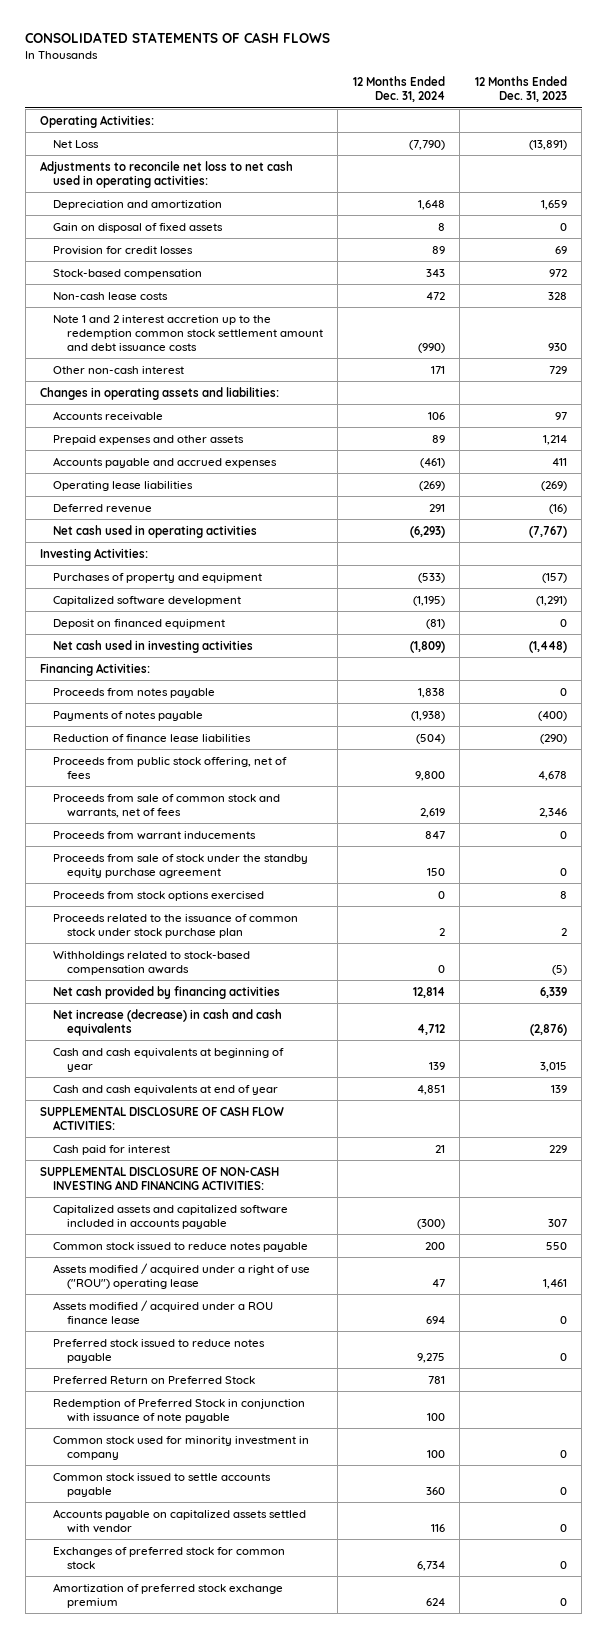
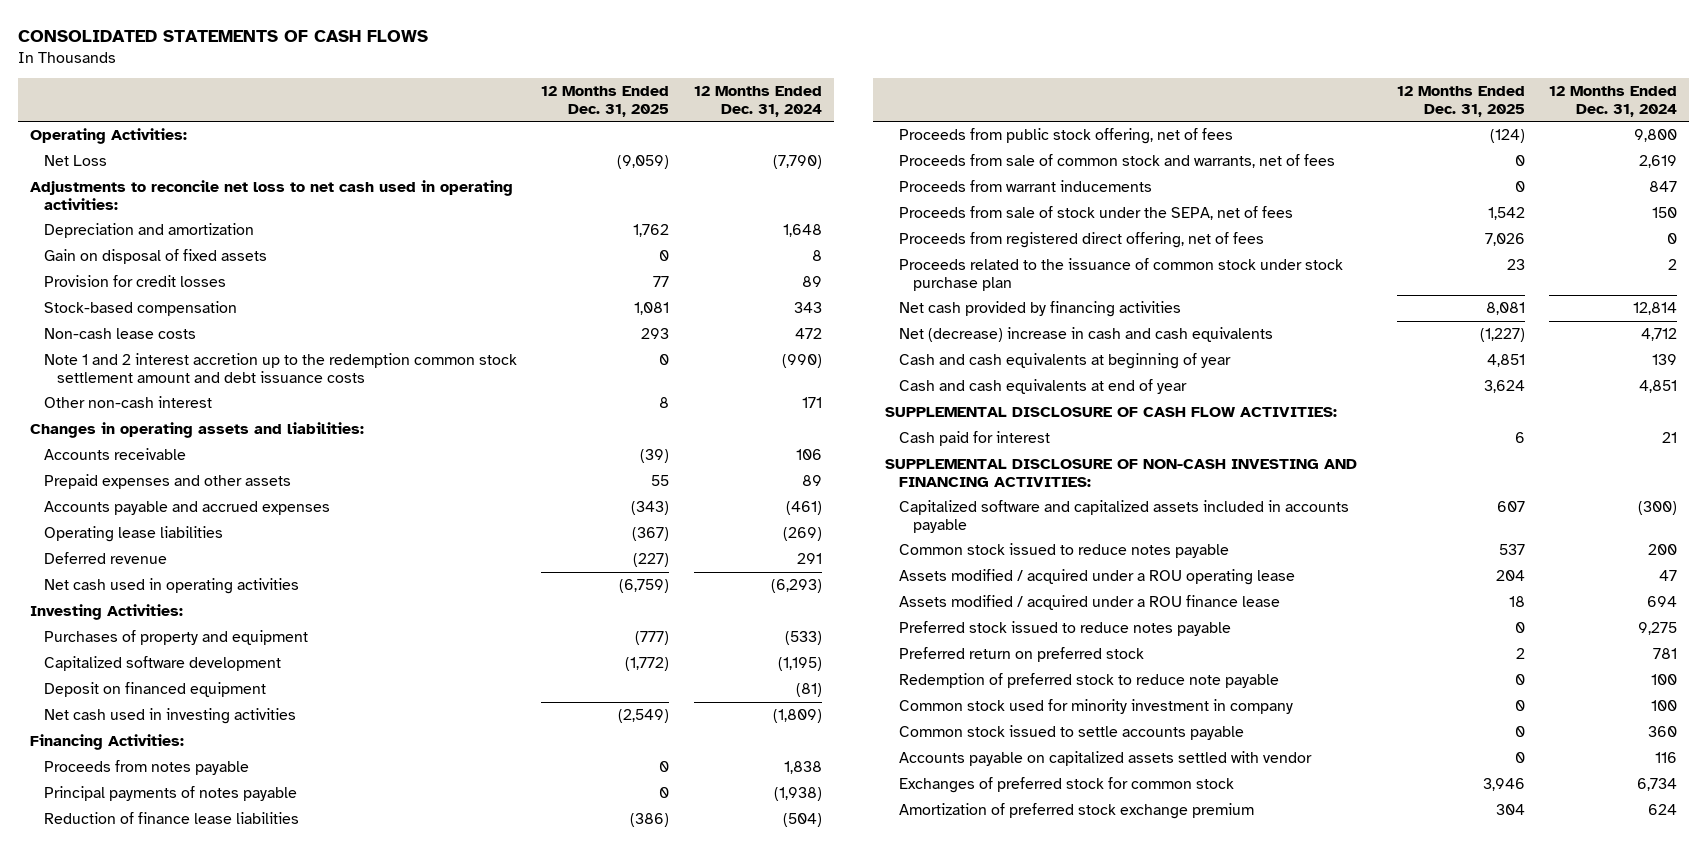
[474,76,567,103] 12 Months Ended Dec. 31, 2023 -> none
none -> [541,85,670,117] 12 Months Ended Dec. 31, 2025
[53,710,204,721] Payments of notes payable -> [43,786,297,802] Principal payments of notes payable
[53,890,265,901] Proceeds from stock options exercised -> none
[53,853,309,878] Proceeds from sale of stock under the standby equity purchase agreement -> [898,206,1293,221] Proceeds from sale of stock under the SEPA, net of fees
none -> [898,232,1264,249] Proceeds from registered direct offering, net of fees
[53,950,251,975] Withholdings related to stock-based compensation awards -> none
[53,1008,283,1036] Net increase (decrease) in cash and cash equivalents -> [898,327,1273,343] Net (decrease) increase in cash and cash equivalents
[53,1204,289,1229] Capitalized assets and capitalized software included in accounts payable -> [898,500,1349,533] Capitalized software and capitalized assets included in accounts payable
[53,1262,311,1289] Assets modified / acquired under a right of use ("ROU") operating lease -> [898,569,1295,586] Assets modified / acquired under a ROU operating lease
[53,1375,256,1384] Preferred Return on Preferred Stock -> [898,647,1144,663] Preferred return on preferred stock
[53,1398,306,1423] Redemption of Preferred Stock in conjunction with issuance of note payable -> [898,673,1279,689] Redemption of preferred stock to reduce note payable

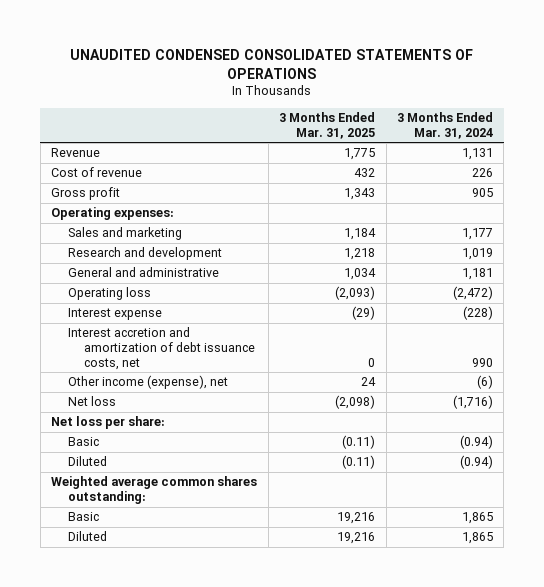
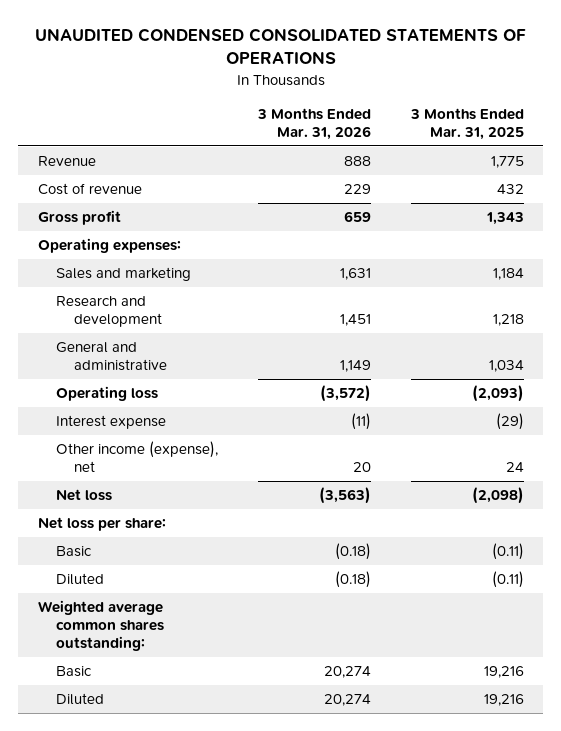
[397,112,494,139] 3 Months Ended Mar. 31, 2024 -> none
none -> [256,107,371,140] 3 Months Ended Mar. 31, 2026
[67,327,255,370] Interest accretion and amortization of debt issuance costs, net -> none

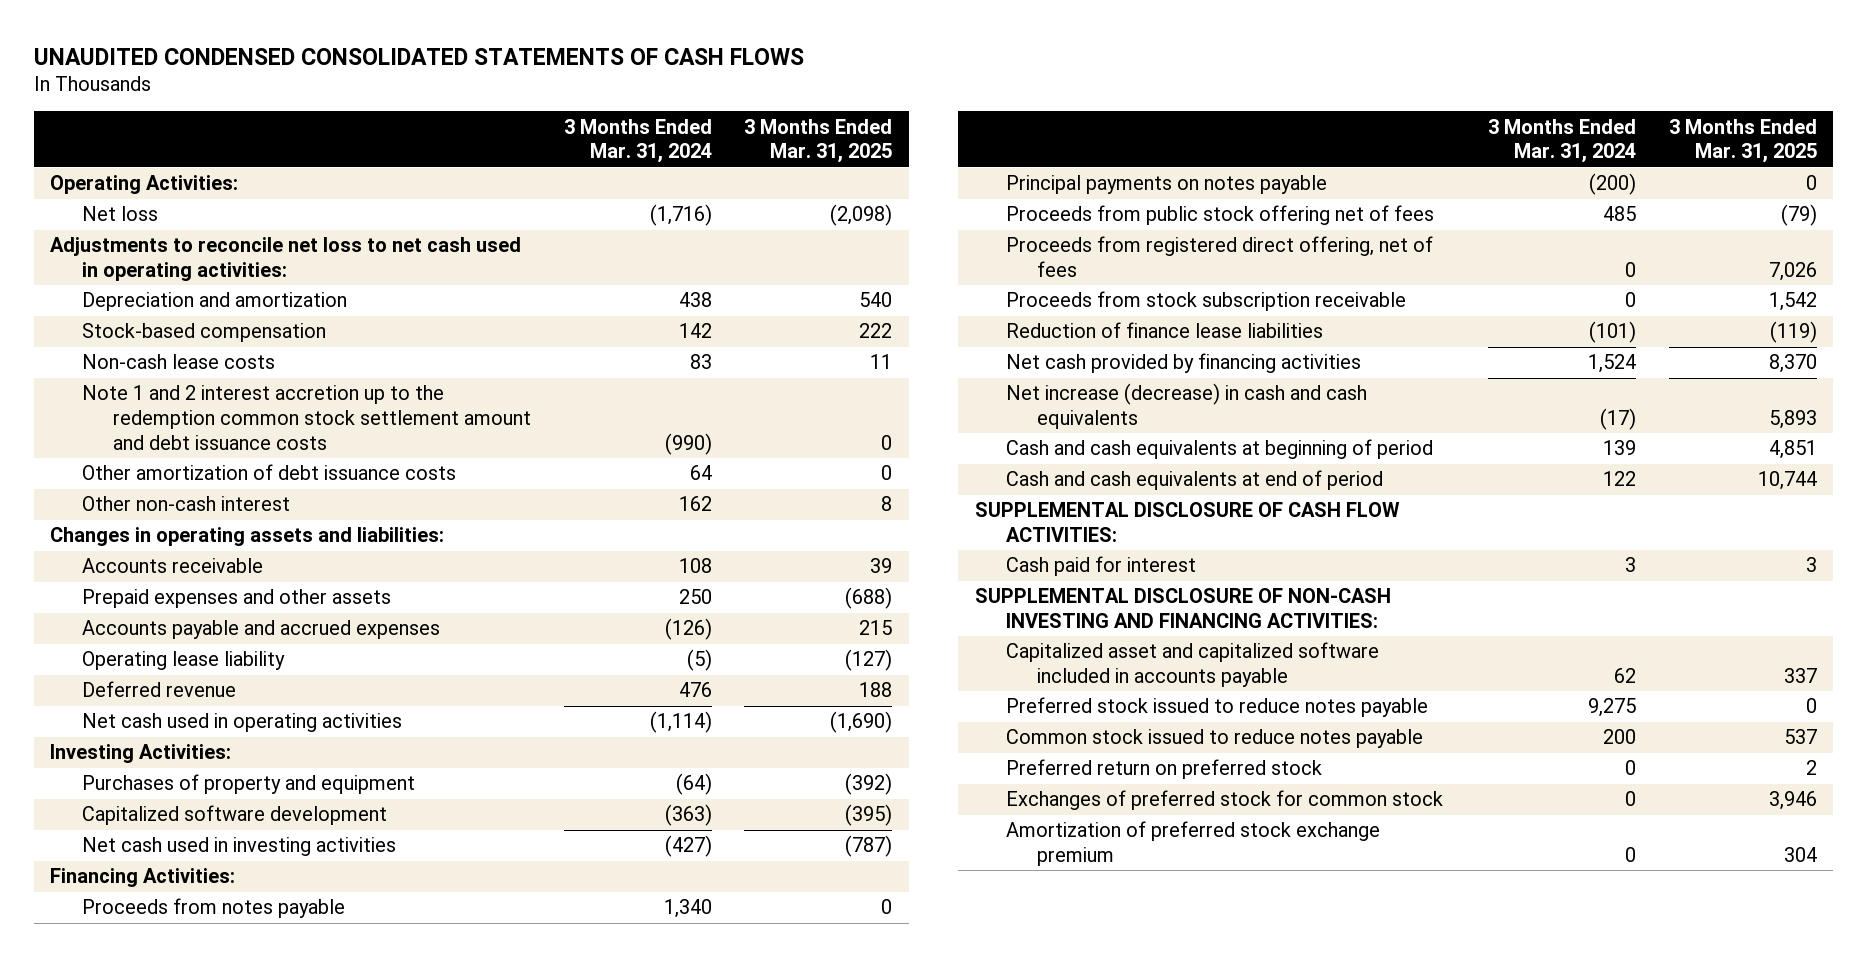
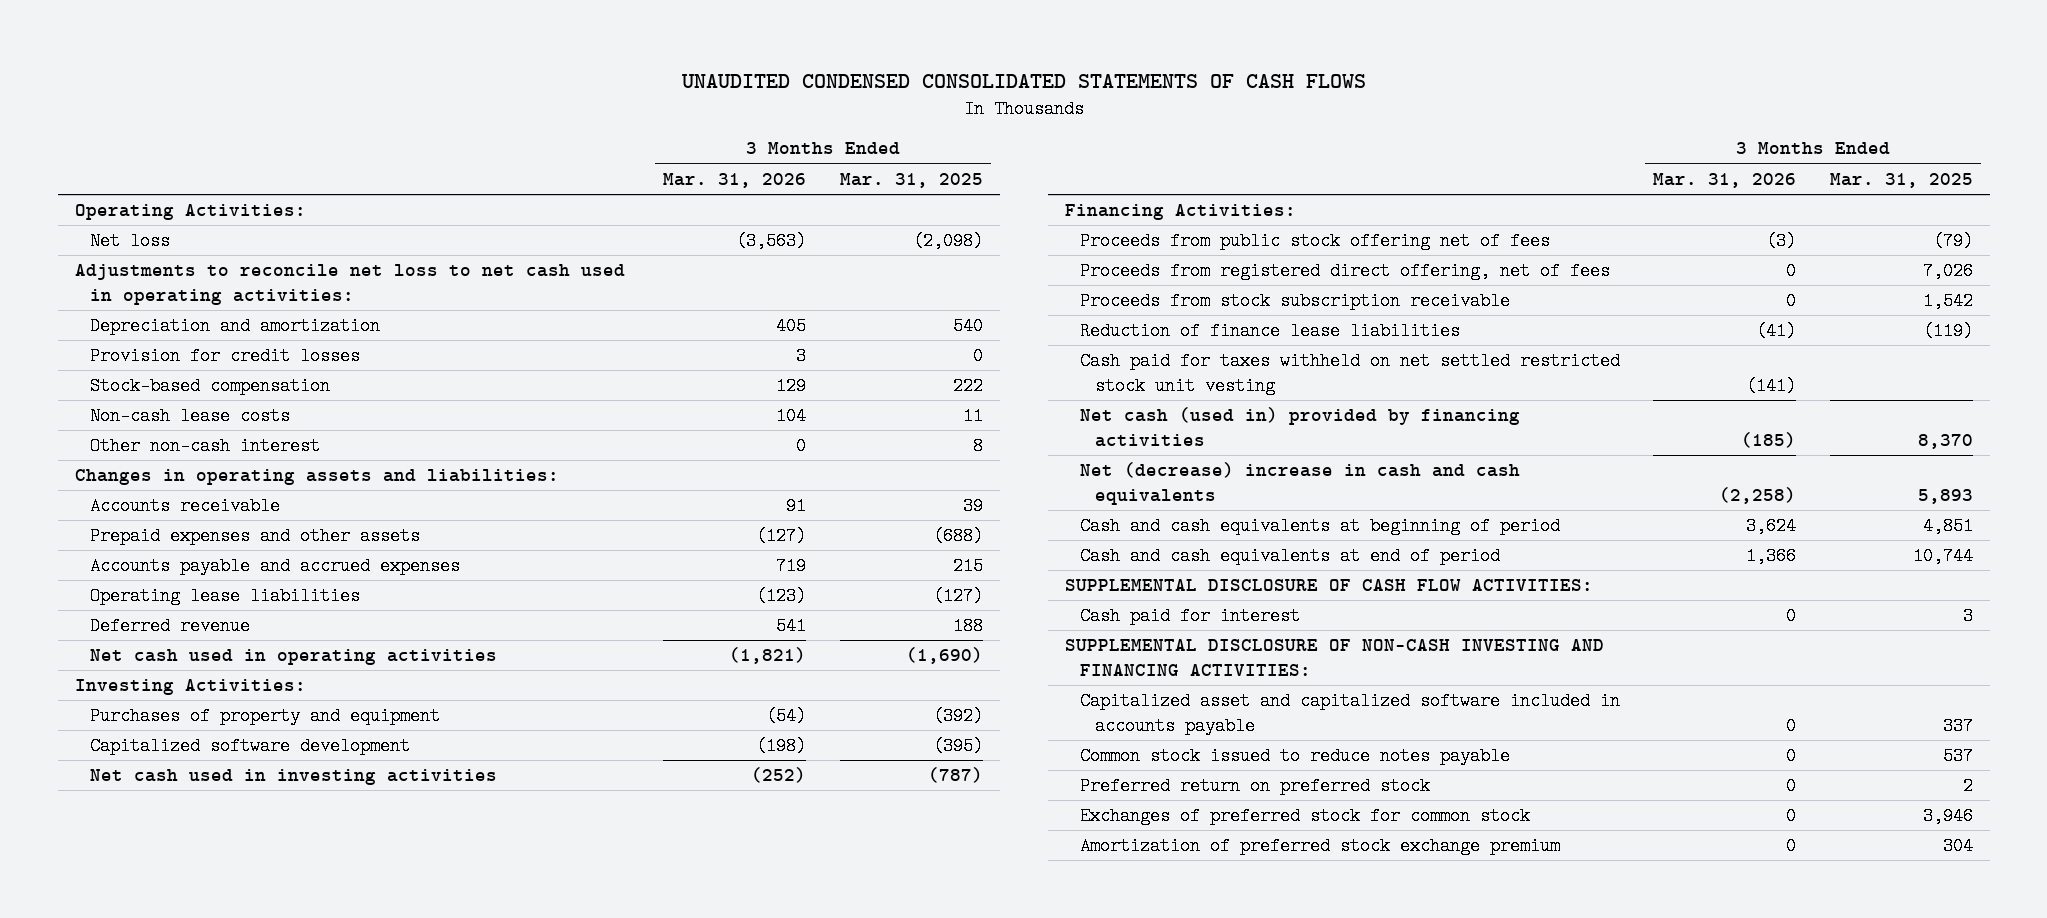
[563,118,712,164] 3 Months Ended Mar. 31, 2024 -> none
none -> [663,172,807,188] Mar. 31, 2026
none -> [89,347,360,366] Provision for credit losses
[81,385,531,450] Note 1 and 2 interest accretion up to the redemption common stock settlement amount and debt issuance costs -> none
[81,464,456,481] Other amortization of debt issuance costs -> none
[81,651,285,671] Operating lease liability -> [89,587,360,606] Operating lease liabilities
[81,898,345,919] Proceeds from notes payable -> none
[1006,175,1328,195] Principal payments on notes payable -> none
none -> [1079,352,1620,395] Cash paid for taxes withheld on net settled restricted stock unit vesting
[1006,353,1362,374] Net cash provided by financing activities -> [1079,407,1520,447] Net cash (used in) provided by financing activities
[1006,383,1368,429] Net increase (decrease) in cash and cash equivalents -> [1079,462,1520,505] Net (decrease) increase in cash and cash equivalents
[1006,697,1429,718] Preferred stock issued to reduce notes payable -> none

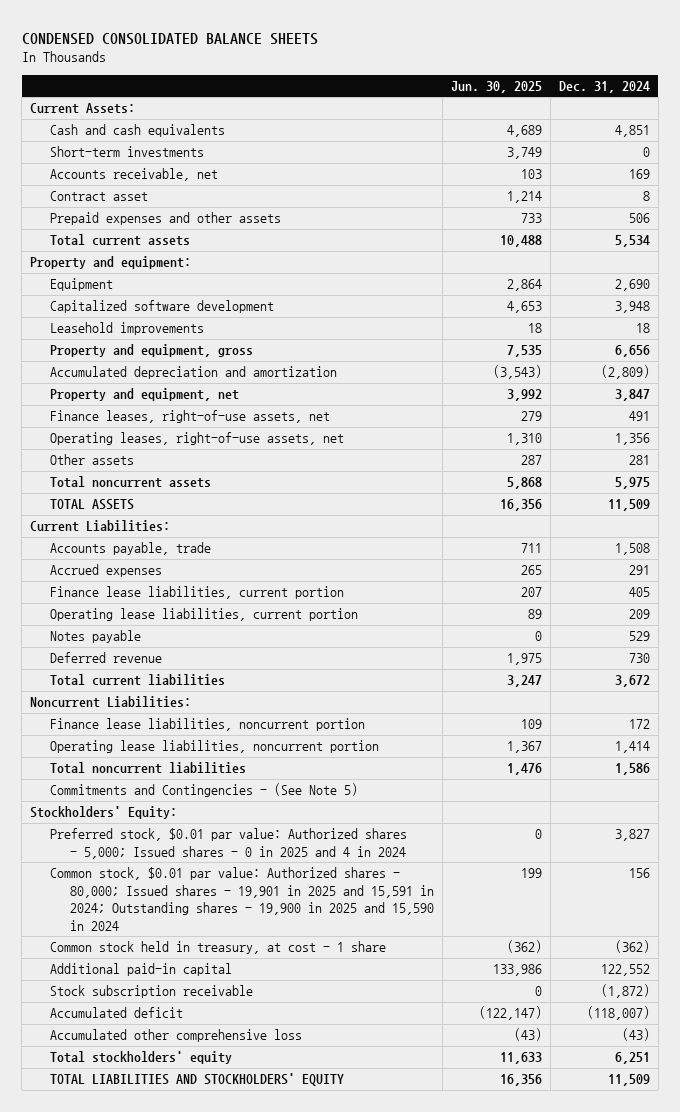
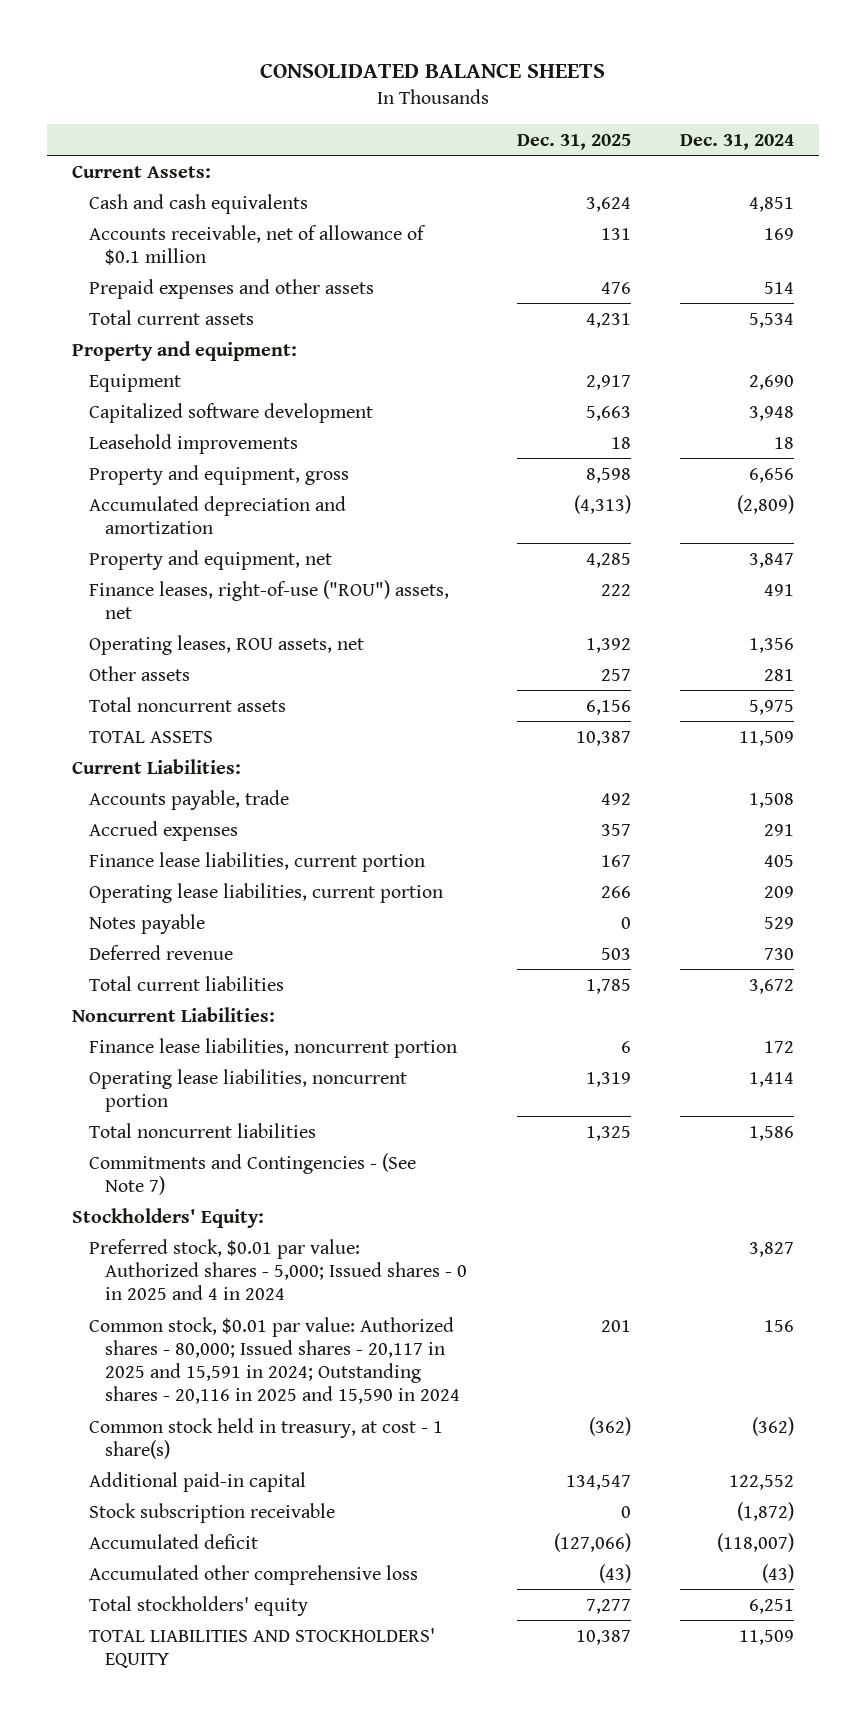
[21,32,318,45] CONDENSED CONSOLIDATED BALANCE SHEETS -> [260,62,606,78] CONSOLIDATED BALANCE SHEETS
[450,80,542,93] Jun. 30, 2025 -> none
none -> [516,133,631,150] Dec. 31, 2025
[50,146,205,158] Short-term investments -> none
[50,191,149,202] Contract asset -> none
[50,168,219,182] Accounts receivable, net -> [88,224,426,265] Accounts receivable, net of allowance of $0.1 million
[628,213,650,224] 506 -> [763,281,794,294] 514
[50,410,331,424] Finance leases, right-of-use assets, net -> [88,579,449,619] Finance leases, right-of-use ("ROU") assets, net
[50,432,345,446] Operating leases, right-of-use assets, net -> [88,634,364,655] Operating leases, ROU assets, net
[50,783,359,798] Commitments and Contingencies - (See Note 5) -> [88,1152,416,1195] Commitments and Contingencies - (See Note 7)
[50,867,435,931] Common stock, $0.01 par value: Authorized shares - 80,000; Issued shares - 19,901 in 2025 and 15,591 in 2024; Outstanding shares - 19,900 in 2025 and 15,590 in 2024 -> [88,1316,461,1405] Common stock, $0.01 par value: Authorized shares - 80,000; Issued shares - 20,117 in 2025 and 15,591 in 2024; Outstanding shares - 20,116 in 2025 and 15,590 in 2024
[50,941,387,955] Common stock held in treasury, at cost - 1 share -> [88,1417,443,1459] Common stock held in treasury, at cost - 1 share(s)

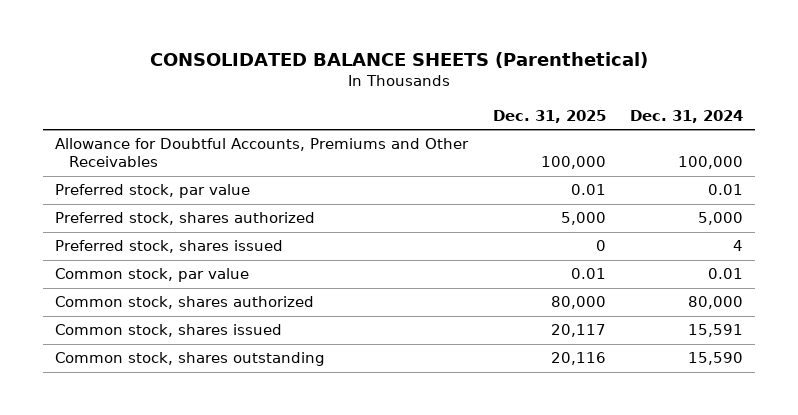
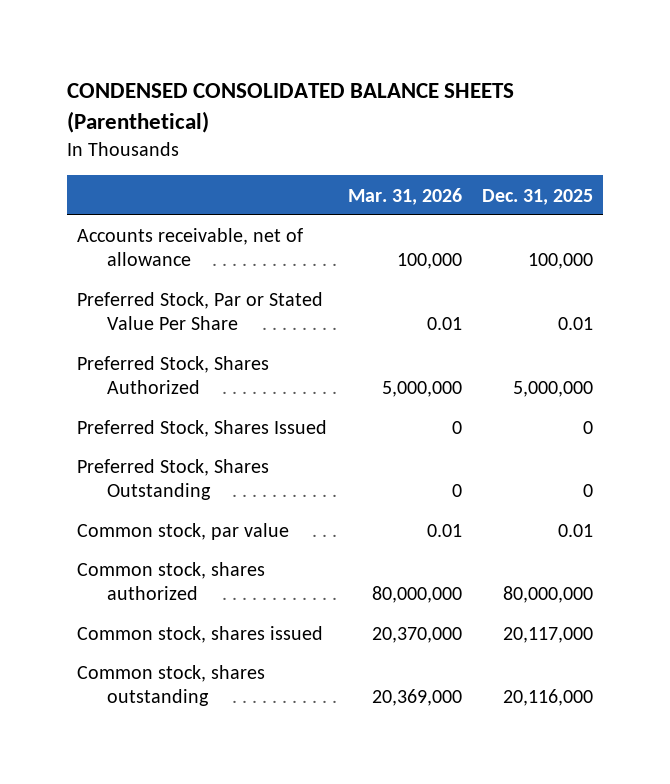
[150,51,649,68] CONSOLIDATED BALANCE SHEETS (Parenthetical) -> [66,82,514,133] CONDENSED CONSOLIDATED BALANCE SHEETS (Parenthetical)
[630,109,744,123] Dec. 31, 2024 -> none
none -> [347,187,462,205] Mar. 31, 2026
[54,138,469,168] Allowance for Doubtful Accounts, Premiums and Other Receivables -> [77,228,304,267] Accounts receivable, net of allowance
[54,184,250,199] Preferred stock, par value -> [77,292,324,331] Preferred Stock, Par or Stated Value Per Share
[54,212,315,226] Preferred stock, shares authorized -> [77,356,270,395] Preferred Stock, Shares Authorized
[560,212,606,226] 5,000 -> [512,381,593,398] 5,000,000
[54,240,283,254] Preferred stock, shares issued -> [77,420,328,438] Preferred Stock, Shares Issued
none -> [77,459,270,501] Preferred Stock, Shares Outstanding
[550,296,606,310] 80,000 -> [502,586,593,604] 80,000,000
[550,324,606,338] 20,117 -> [502,627,593,644] 20,117,000
[550,352,606,366] 20,116 -> [502,689,593,707] 20,116,000

